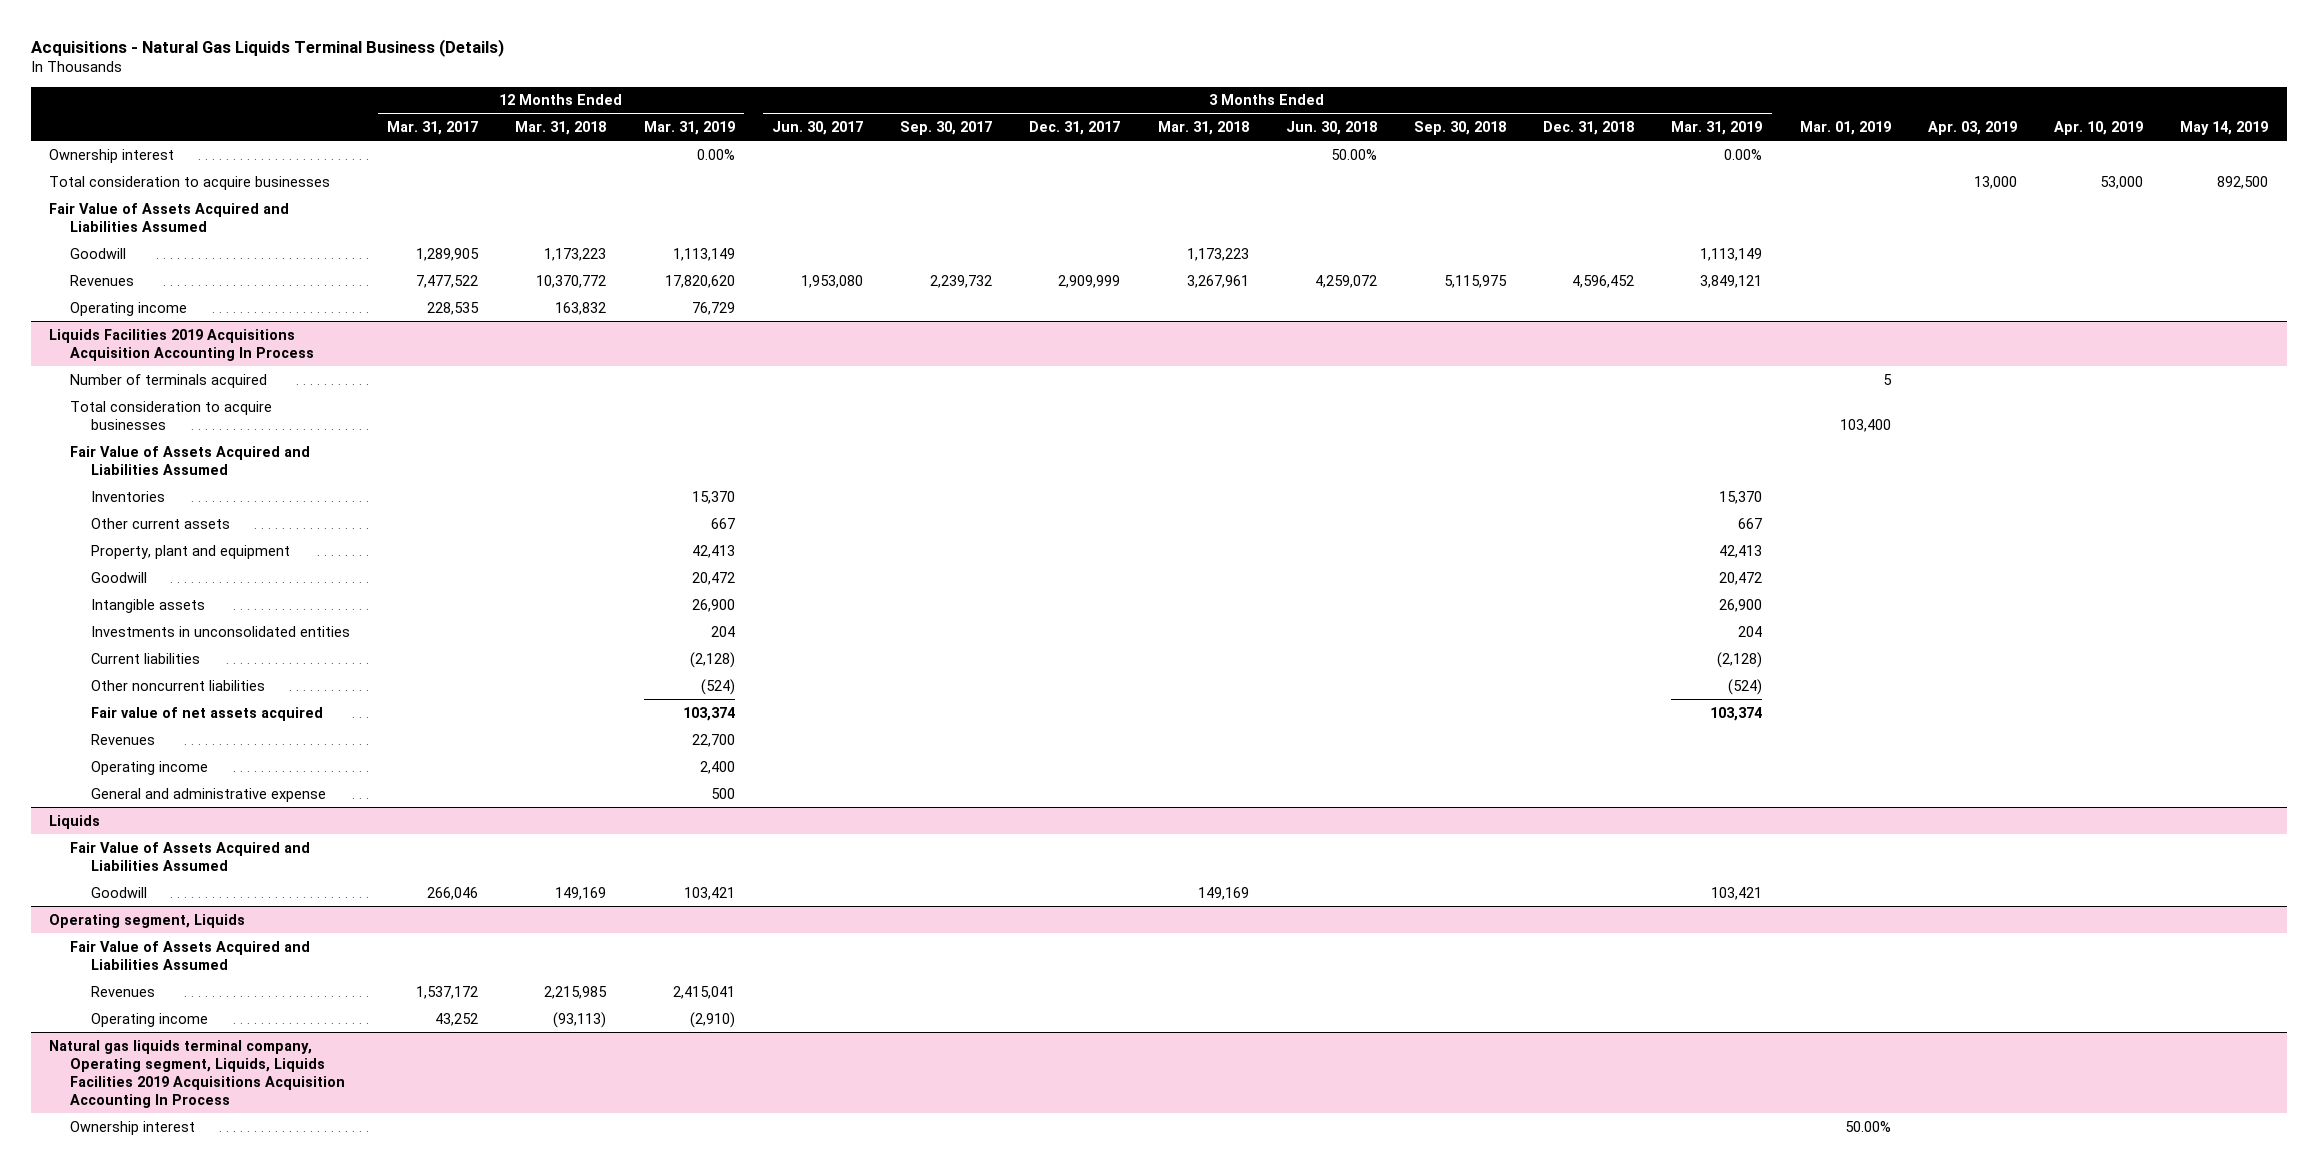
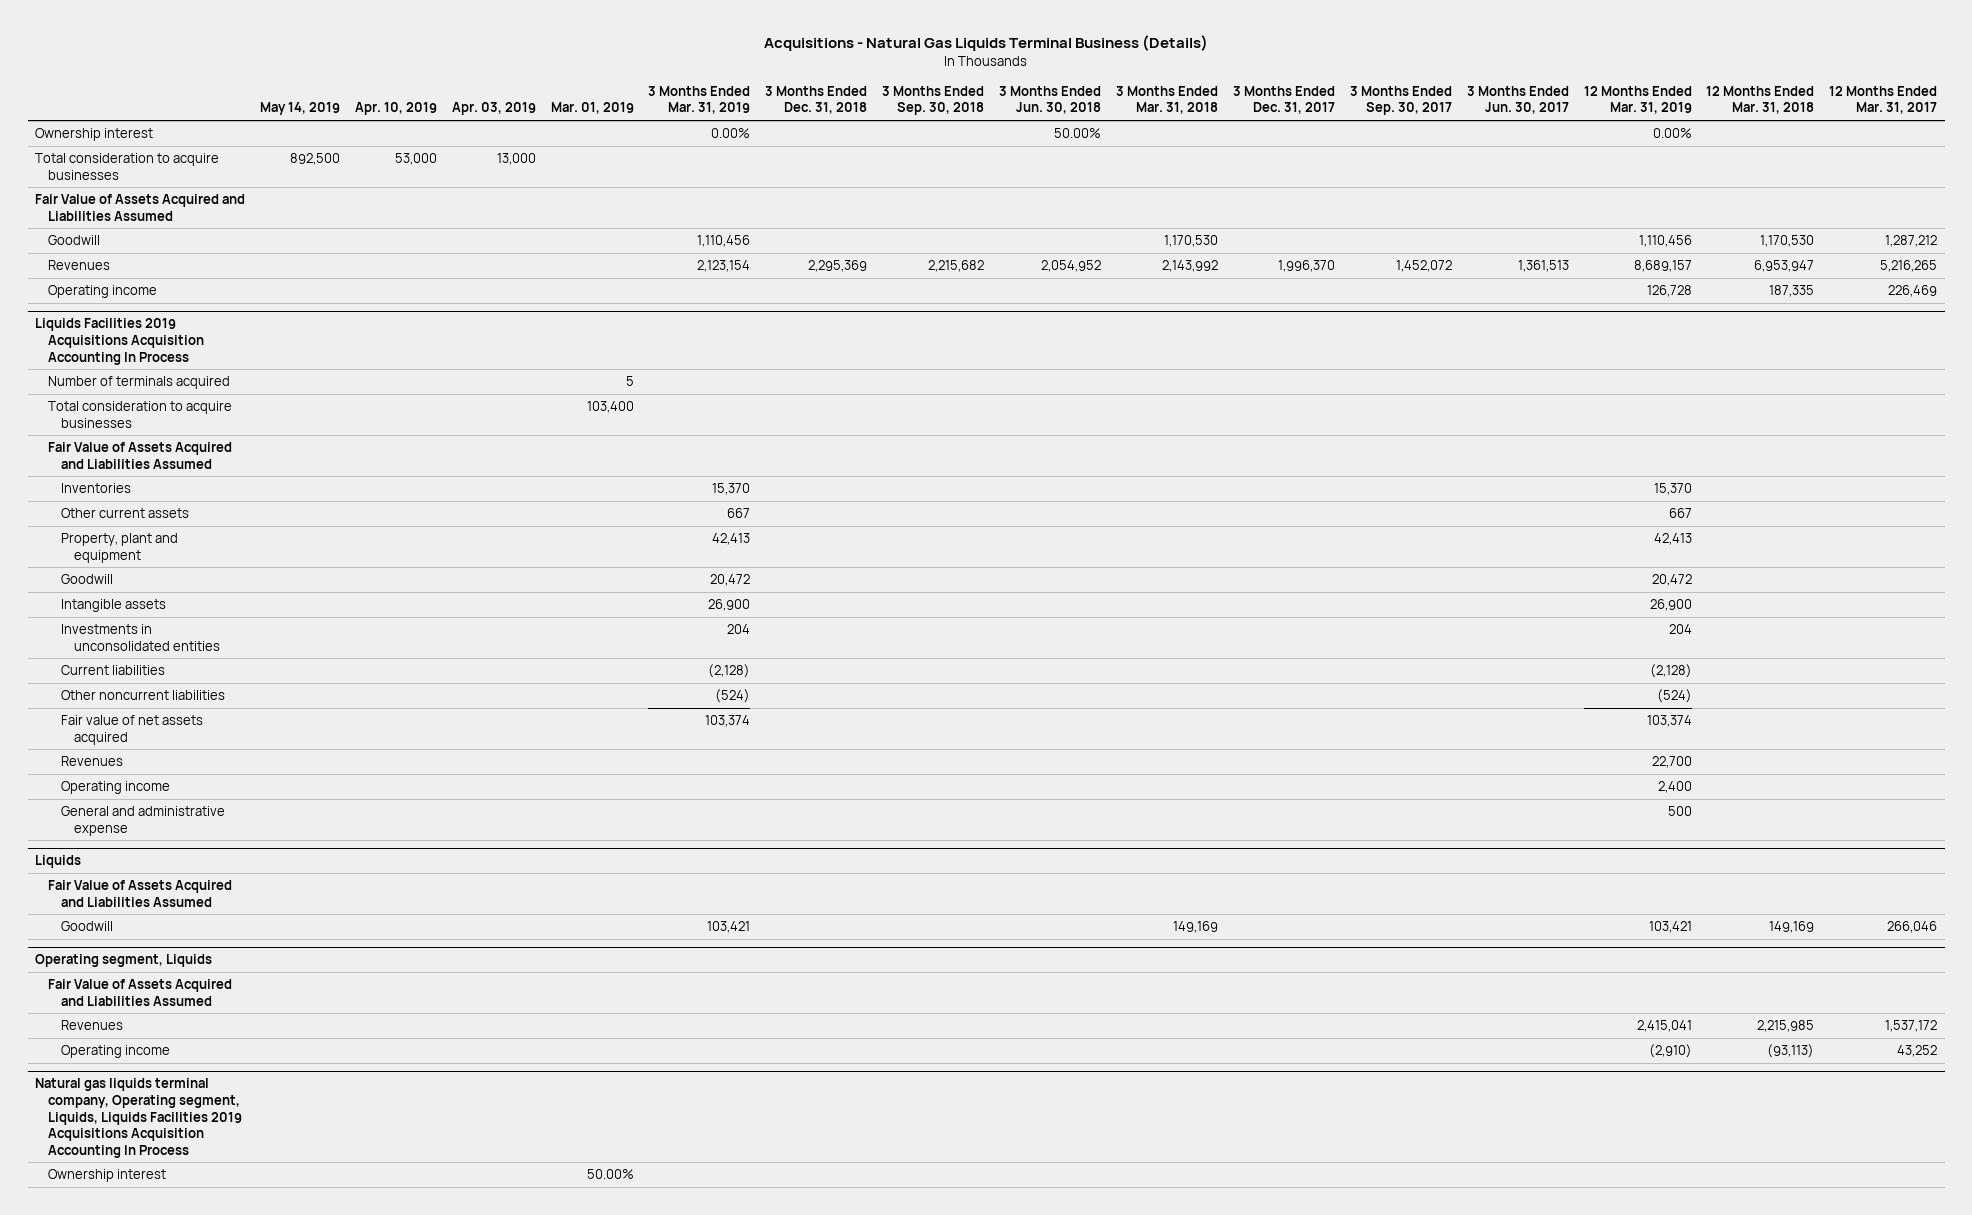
[416,247,480,261] 1,289,905 -> [1885,235,1938,248] 1,287,212
[544,247,607,261] 1,173,223 -> [1760,235,1815,248] 1,170,530
[672,247,735,261] 1,113,149 -> [1638,235,1692,248] 1,110,456
[1186,247,1249,261] 1,173,223 -> [1164,235,1219,248] 1,170,530
[1700,247,1763,261] 1,113,149 -> [697,235,751,248] 1,110,456
[416,274,479,288] 7,477,522 -> [1880,260,1938,273] 5,216,265
[536,274,607,288] 10,370,772 -> [1754,260,1815,273] 6,953,947
[664,274,735,288] 17,820,620 -> [1633,260,1692,273] 8,689,157
[800,274,863,288] 1,953,080 -> [1517,260,1569,273] 1,361,513
[930,274,993,288] 2,239,732 -> [1395,260,1452,273] 1,452,072
[1058,274,1121,288] 2,909,999 -> [1277,260,1335,273] 1,996,370
[1186,274,1249,288] 3,267,961 -> [1162,260,1219,273] 2,143,992
[1314,274,1377,288] 4,259,072 -> [1041,260,1102,273] 2,054,952
[1444,274,1508,288] 5,115,975 -> [928,260,985,273] 2,215,682
[1572,274,1635,288] 4,596,452 -> [808,260,868,273] 2,295,369
[1700,274,1763,288] 3,849,121 -> [697,260,751,273] 2,123,154
[427,301,480,315] 228,535 -> [1888,285,1938,298] 226,469
[555,301,607,315] 163,832 -> [1769,285,1815,298] 187,335
[691,301,735,315] 76,729 -> [1646,285,1692,298] 126,728

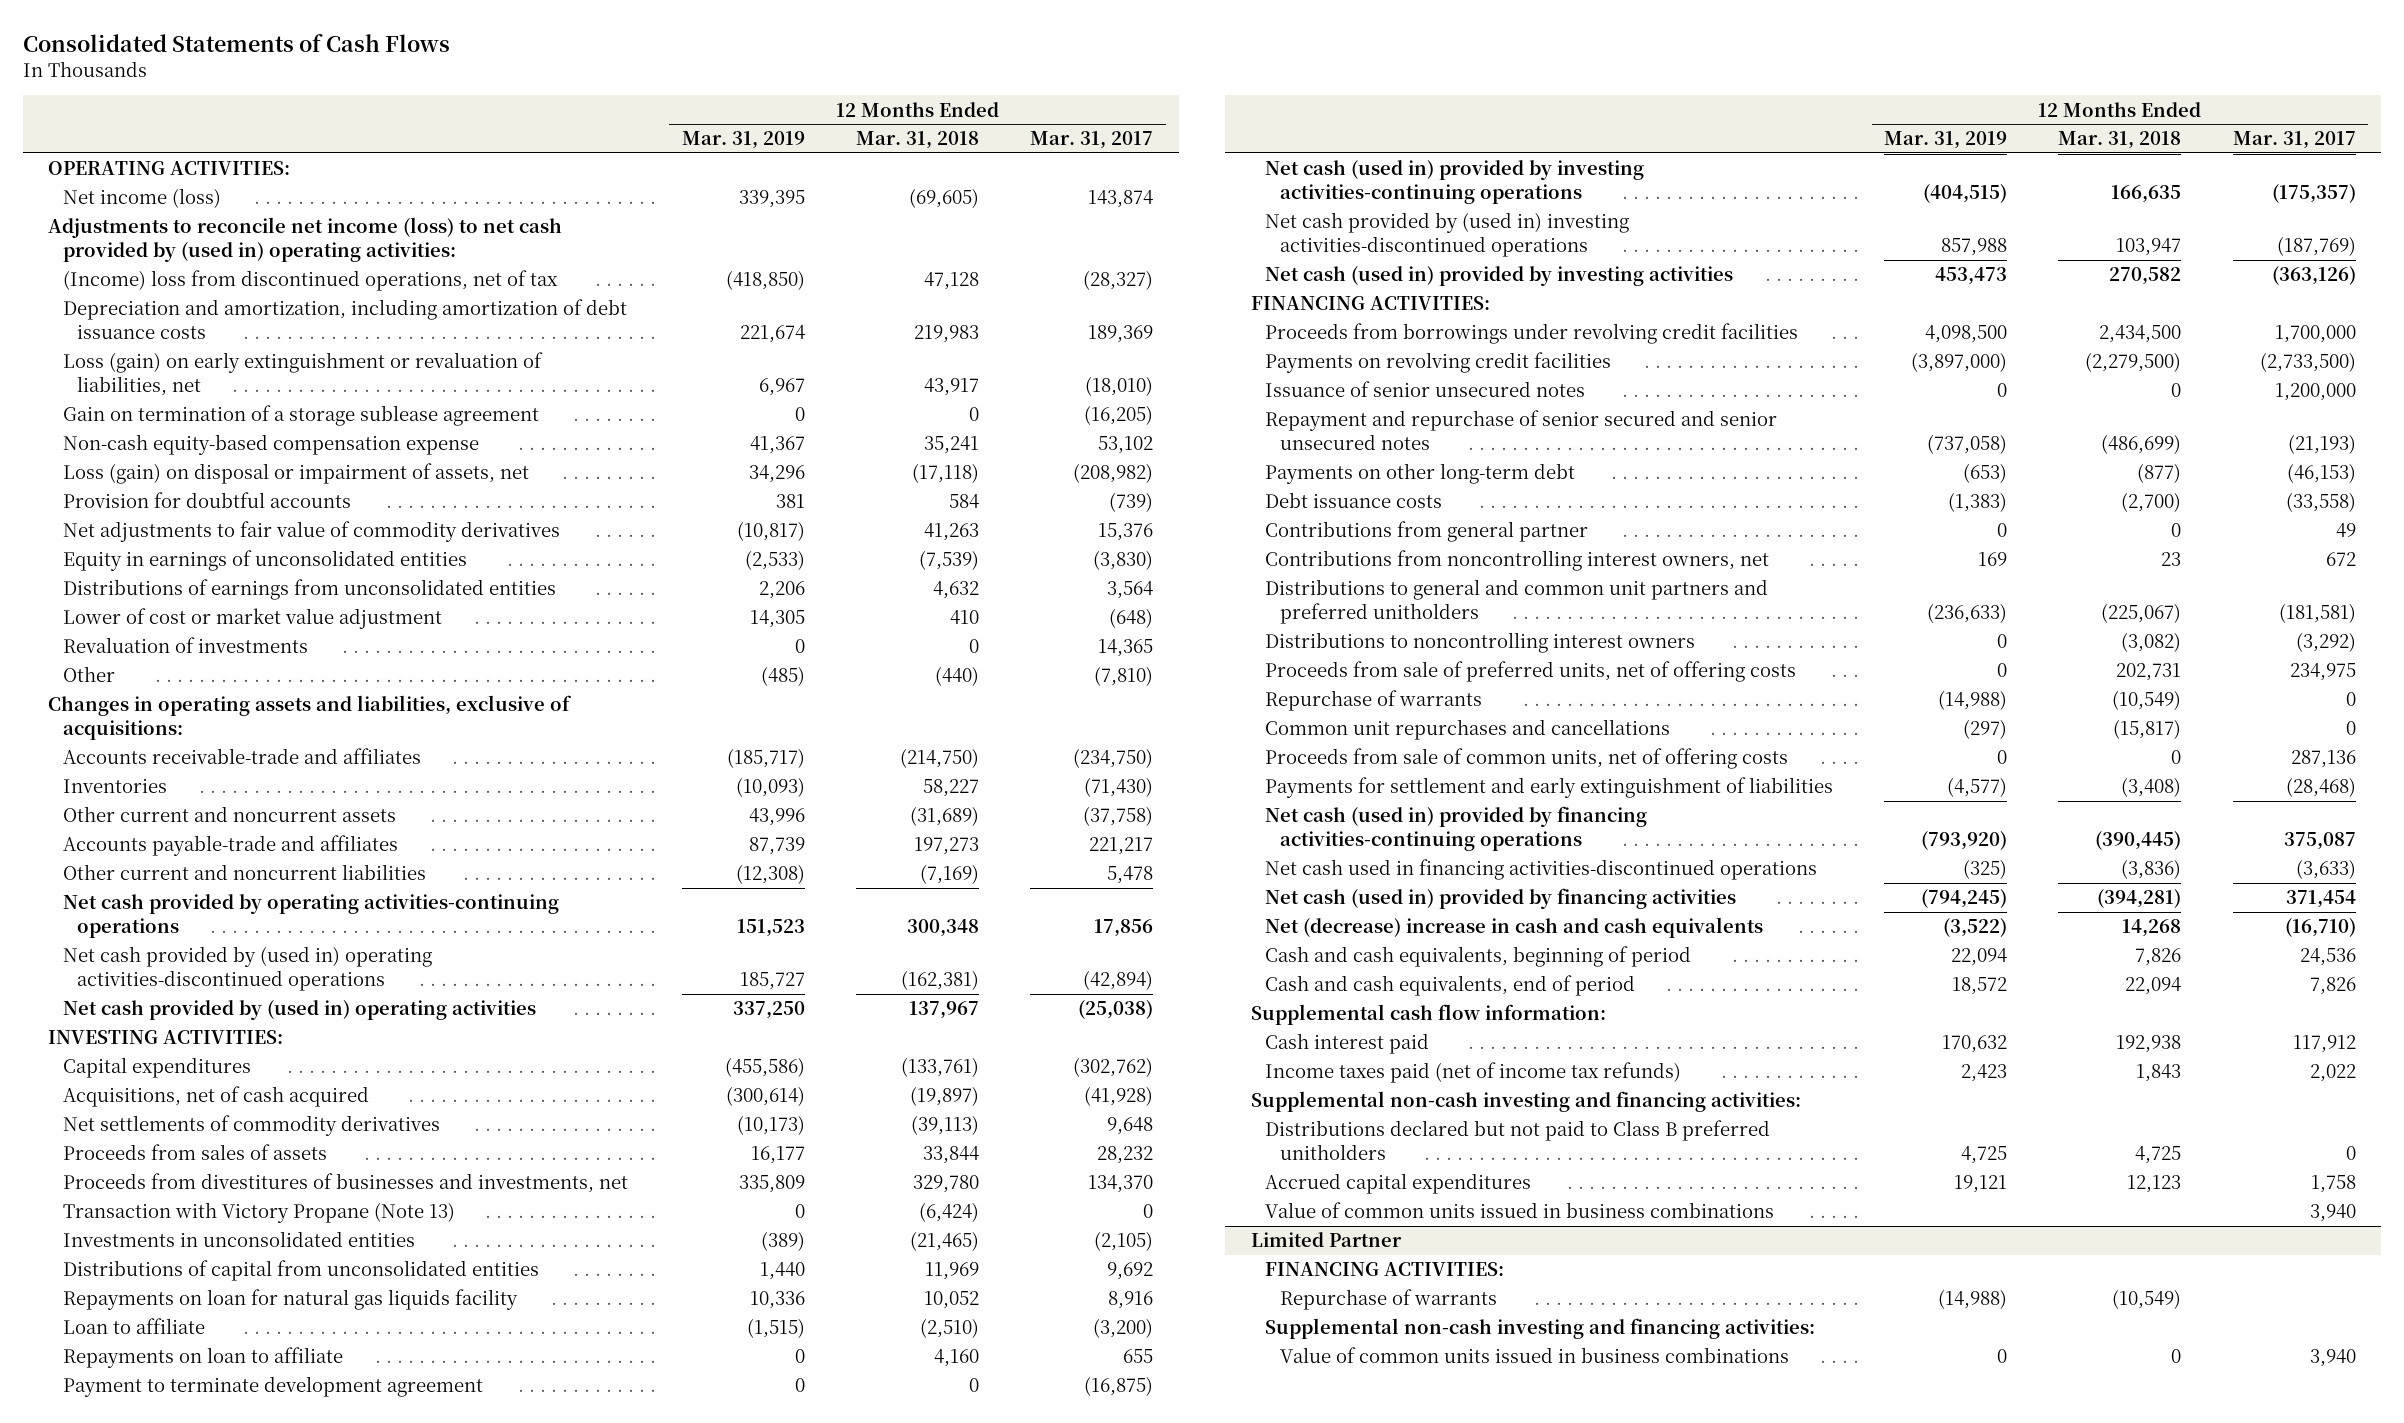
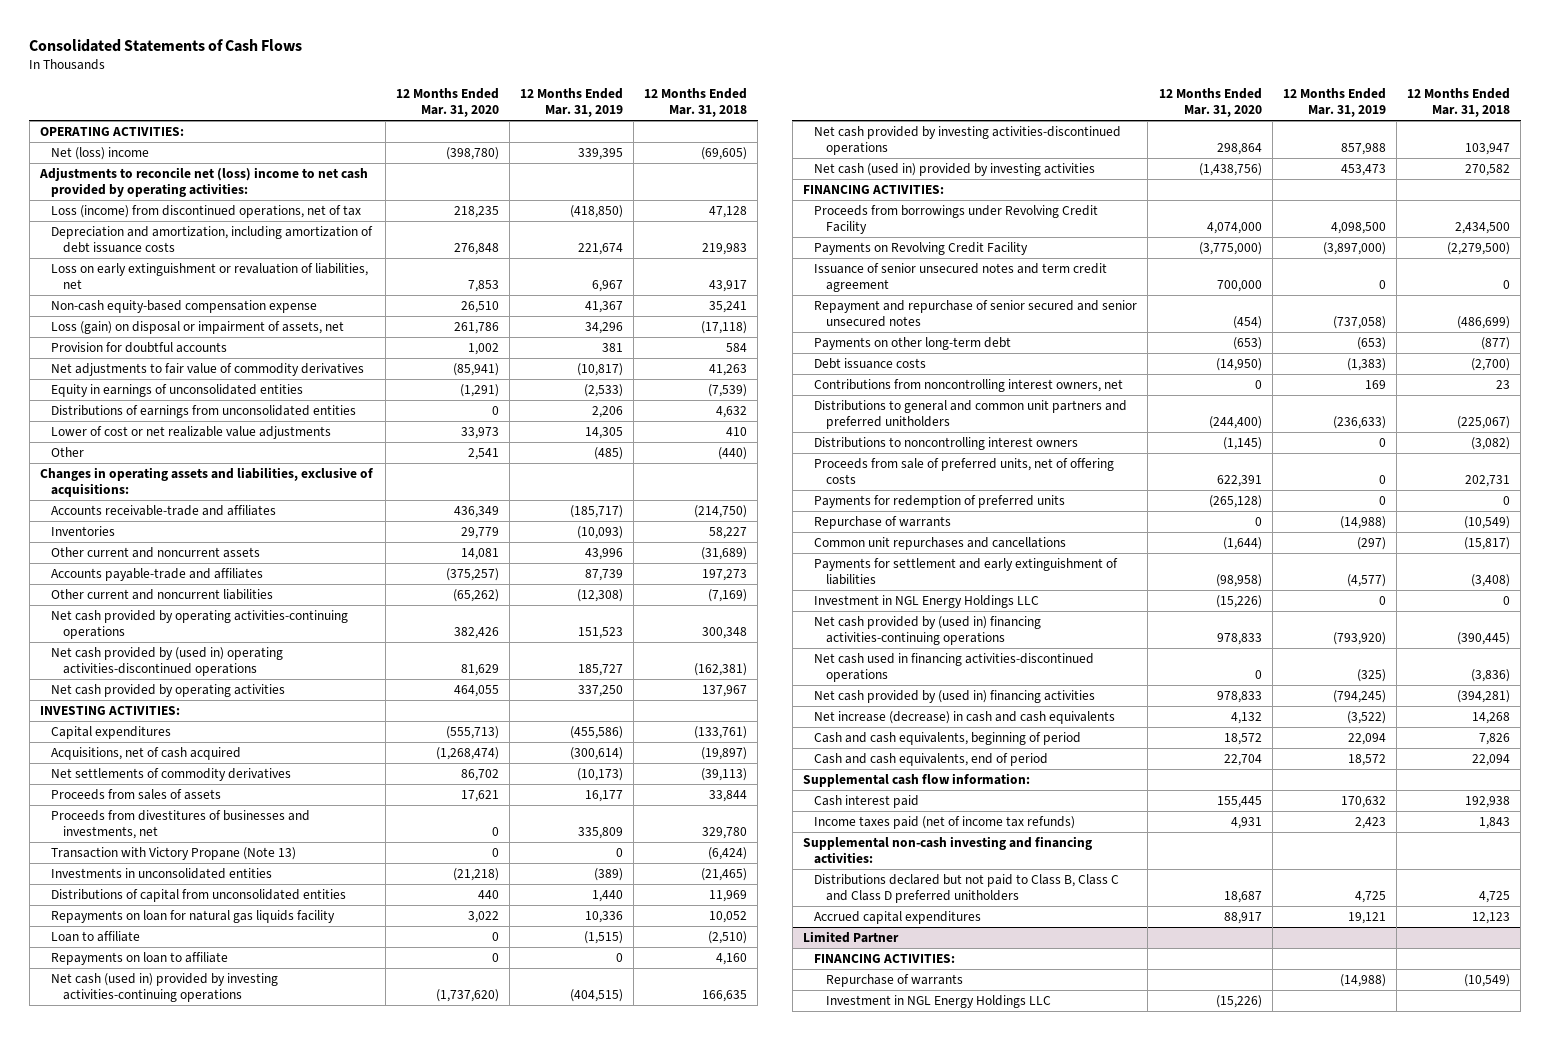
[1030,131,1154,150] Mar. 31, 2017 -> none
none -> [395,88,499,117] 12 Months Ended Mar. 31, 2020
[62,188,221,209] Net income (loss) -> [51,147,150,161] Net (loss) income
[48,217,563,263] Adjustments to reconcile net income (loss) to net cash provided by (used in) operating activities: -> [39,167,369,198] Adjustments to reconcile net (loss) income to net cash provided by operating activities:
[62,270,558,292] (Income) loss from discontinued operations, net of tax -> [51,205,362,219] Loss (income) from discontinued operations, net of tax
[62,405,539,427] Gain on termination of a storage sublease agreement -> none
[62,352,543,397] Loss (gain) on early extinguishment or revaluation of liabilities, net -> [51,263,369,290] Loss on early extinguishment or revaluation of liabilities, net
[62,637,308,654] Revaluation of investments -> none
[62,608,442,630] Lower of cost or market value adjustment -> [51,426,332,440] Lower of cost or net realizable value adjustments
[62,1000,536,1021] Net cash provided by (used in) operating activities -> [51,684,286,698] Net cash provided by operating activities
[62,1376,483,1398] Payment to terminate development agreement -> none
[1265,212,1630,258] Net cash provided by (used in) investing activities-discontinued operations -> [814,126,1122,156] Net cash provided by investing activities-discontinued operations
[1265,323,1799,345] Proceeds from borrowings under revolving credit facilities -> [814,205,1099,235] Proceeds from borrowings under Revolving Credit Facility
[1265,352,1612,374] Payments on revolving credit facilities -> [814,242,1029,256] Payments on Revolving Credit Facility
[1265,381,1586,398] Issuance of senior unsecured notes -> [814,263,1108,293] Issuance of senior unsecured notes and term credit agreement
[1265,521,1589,543] Contributions from general partner -> none
none -> [814,495,1066,509] Payments for redemption of preferred units
[1265,748,1789,770] Proceeds from sale of common units, net of offering costs -> none
none -> [814,595,1040,609] Investment in NGL Energy Holdings LLC
[1265,806,1648,852] Net cash (used in) provided by financing activities-continuing operations -> [814,616,1042,646] Net cash provided by (used in) financing activities-continuing operations
[1265,888,1737,910] Net cash (used in) provided by financing activities -> [814,690,1096,704] Net cash provided by (used in) financing activities
[1265,917,1764,939] Net (decrease) increase in cash and cash equivalents -> [814,711,1116,725] Net increase (decrease) in cash and cash equivalents
[1265,1120,1771,1161] Distributions declared but not paid to Class B preferred unitholders -> [814,874,1120,904] Distributions declared but not paid to Class B, Class C and Class D preferred unitholders
[1265,1202,1775,1219] Value of common units issued in business combinations -> none
[1265,1318,1816,1340] Supplemental non-cash investing and financing activities: -> none
[1279,1347,1789,1364] Value of common units issued in business combinations -> none
none -> [825,995,1051,1009] Investment in NGL Energy Holdings LLC

